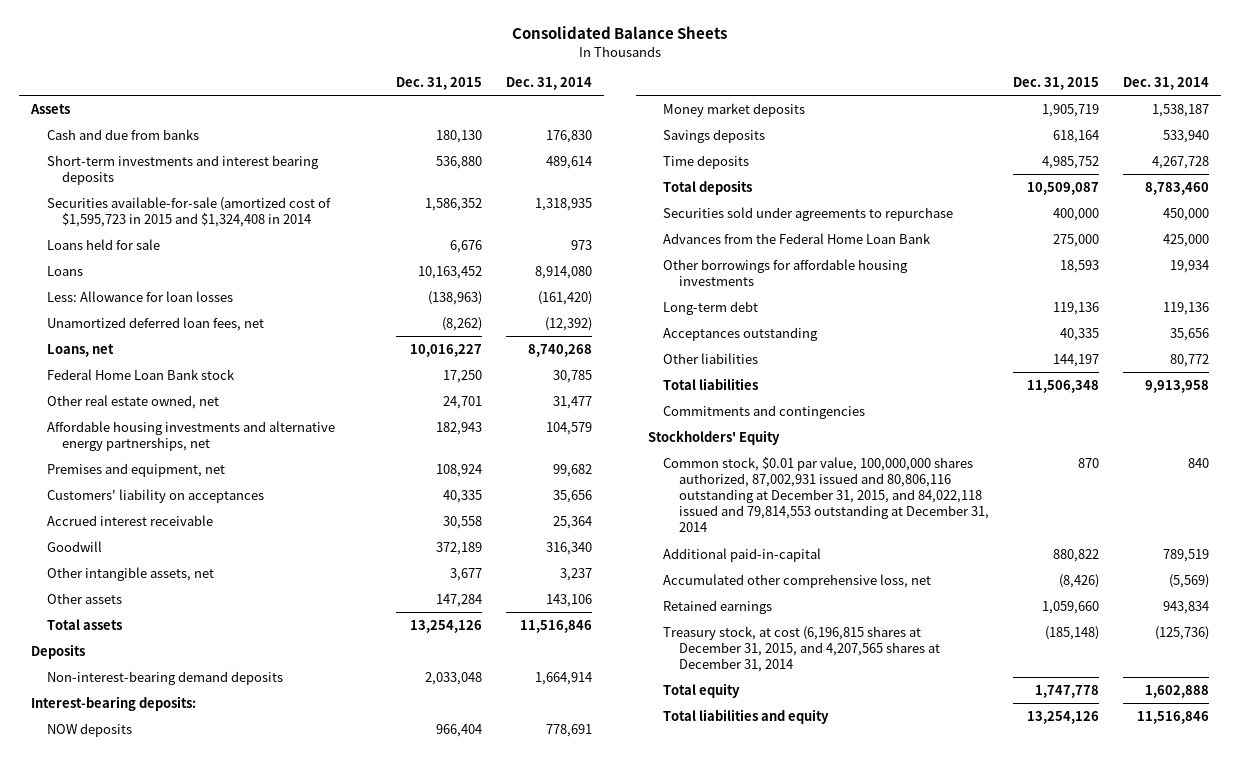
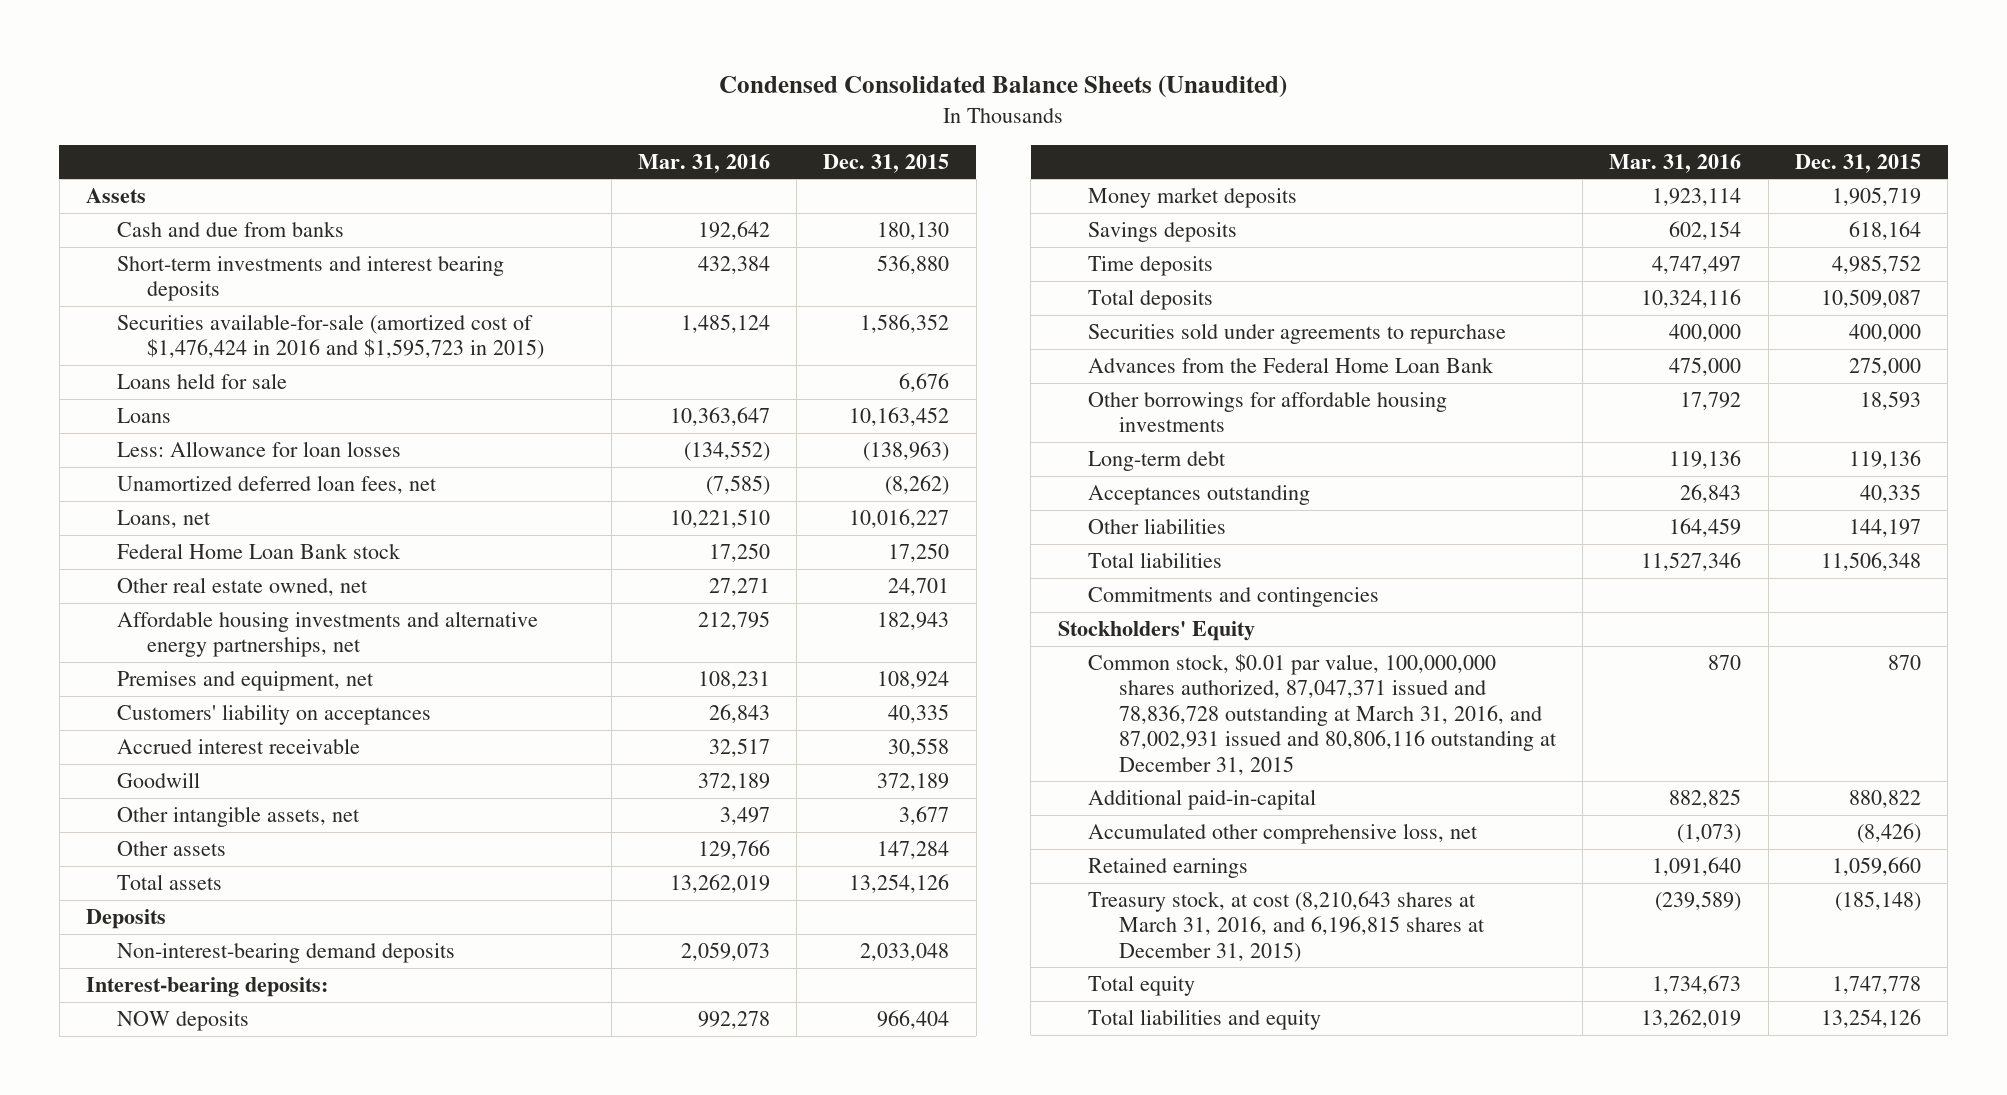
[511,26,727,40] Consolidated Balance Sheets -> [719,75,1288,99] Condensed Consolidated Balance Sheets (Unaudited)
[505,76,592,90] Dec. 31, 2014 -> none
none -> [637,153,770,173] Mar. 31, 2016
[46,196,331,227] Securities available-for-sale (amortized cost of $1,595,723 in 2015 and $1,324,408 in 2014 -> [116,313,545,360] Securities available-for-sale (amortized cost of $1,476,424 in 2016 and $1,595,723 in 2015)
[663,456,989,533] Common stock, $0.01 par value, 100,000,000 shares authorized, 87,002,931 issued and 80,806,116 outstanding at December 31, 2015, and 84,022,118 issued and 79,814,553 outstanding at December 31, 2014 -> [1088,653,1557,775] Common stock, $0.01 par value, 100,000,000 shares authorized, 87,047,371 issued and 78,836,728 outstanding at March 31, 2016, and 87,002,931 issued and 80,806,116 outstanding at December 31, 2015
[663,625,940,672] Treasury stock, at cost (6,196,815 shares at December 31, 2015, and 4,207,565 shares at December 31, 2014 -> [1088,890,1485,962] Treasury stock, at cost (8,210,643 shares at March 31, 2016, and 6,196,815 shares at December 31, 2015)

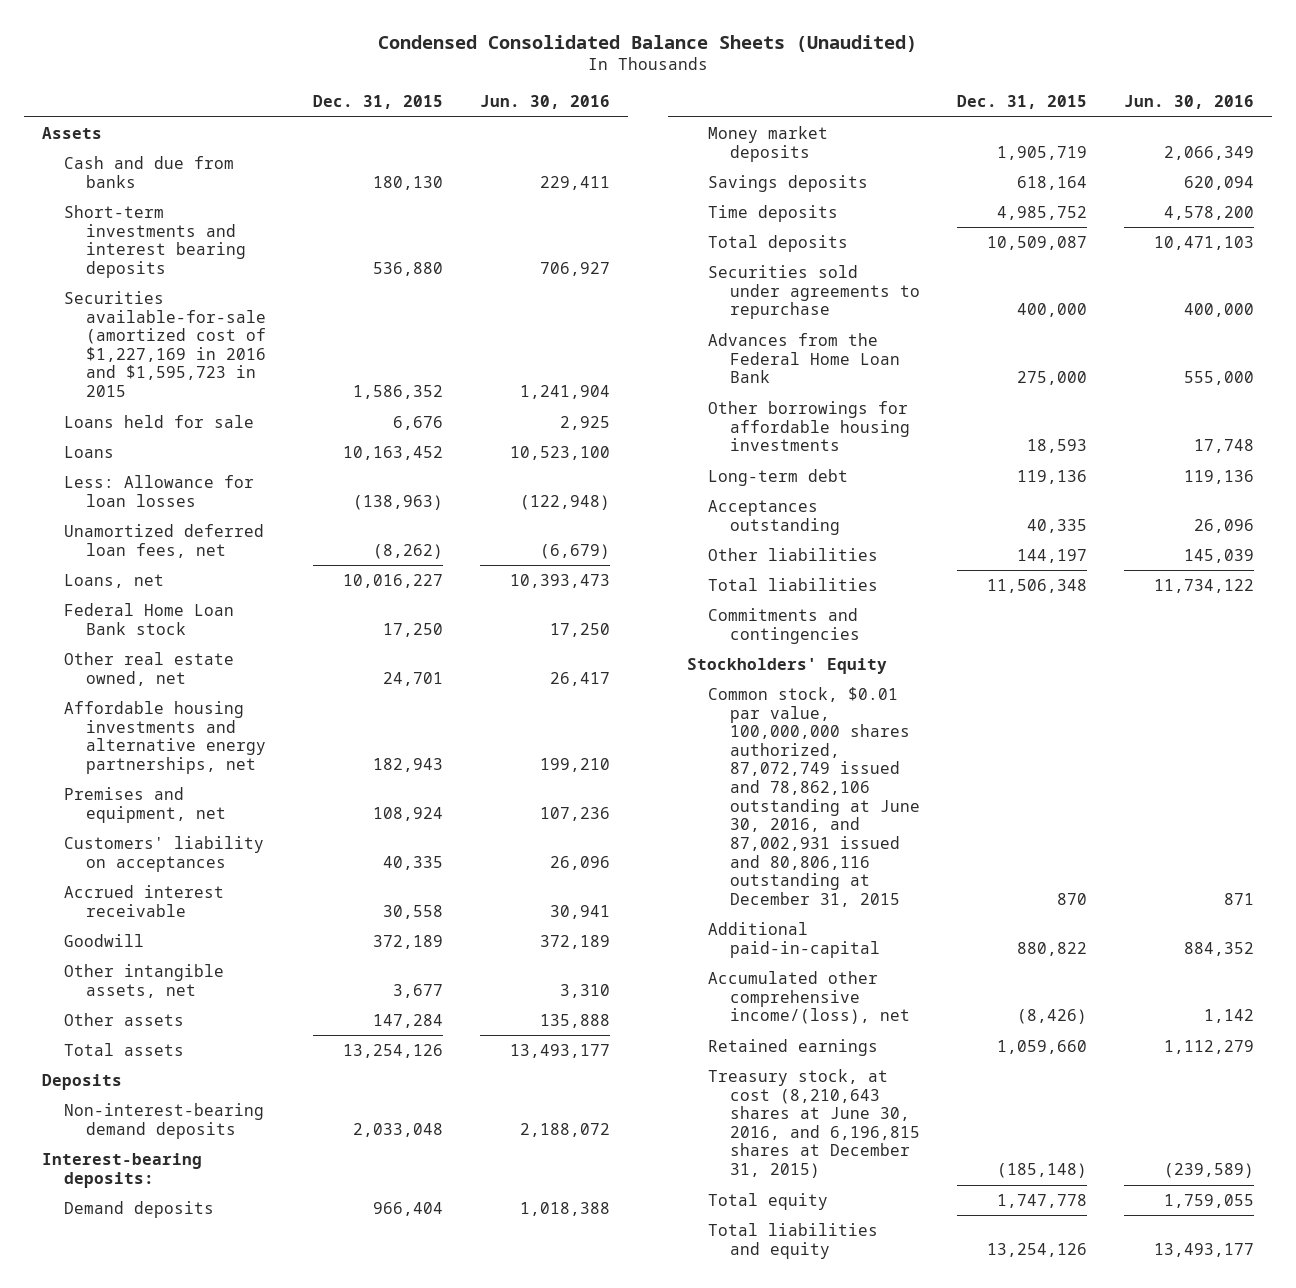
[637,153,770,173] Mar. 31, 2016 -> none
none -> [479,95,610,110] Jun. 30, 2016
[116,313,545,360] Securities available-for-sale (amortized cost of $1,476,424 in 2016 and $1,595,723 in 2015) -> [64,290,266,398] Securities available-for-sale (amortized cost of $1,227,169 in 2016 and $1,595,723 in 2015
[116,1010,249,1031] NOW deposits -> [64,1200,215,1218] Demand deposits
[1088,653,1557,775] Common stock, $0.01 par value, 100,000,000 shares authorized, 87,047,371 issued and 78,836,728 outstanding at March 31, 2016, and 87,002,931 issued and 80,806,116 outstanding at December 31, 2015 -> [708,686,921,907] Common stock, $0.01 par value, 100,000,000 shares authorized, 87,072,749 issued and 78,862,106 outstanding at June 30, 2016, and 87,002,931 issued and 80,806,116 outstanding at December 31, 2015
[1088,822,1479,844] Accumulated other comprehensive loss, net -> [708,970,911,1025] Accumulated other comprehensive income/(loss), net
[1088,890,1485,962] Treasury stock, at cost (8,210,643 shares at March 31, 2016, and 6,196,815 shares at December 31, 2015) -> [708,1068,921,1179] Treasury stock, at cost (8,210,643 shares at June 30, 2016, and 6,196,815 shares at December 31, 2015)

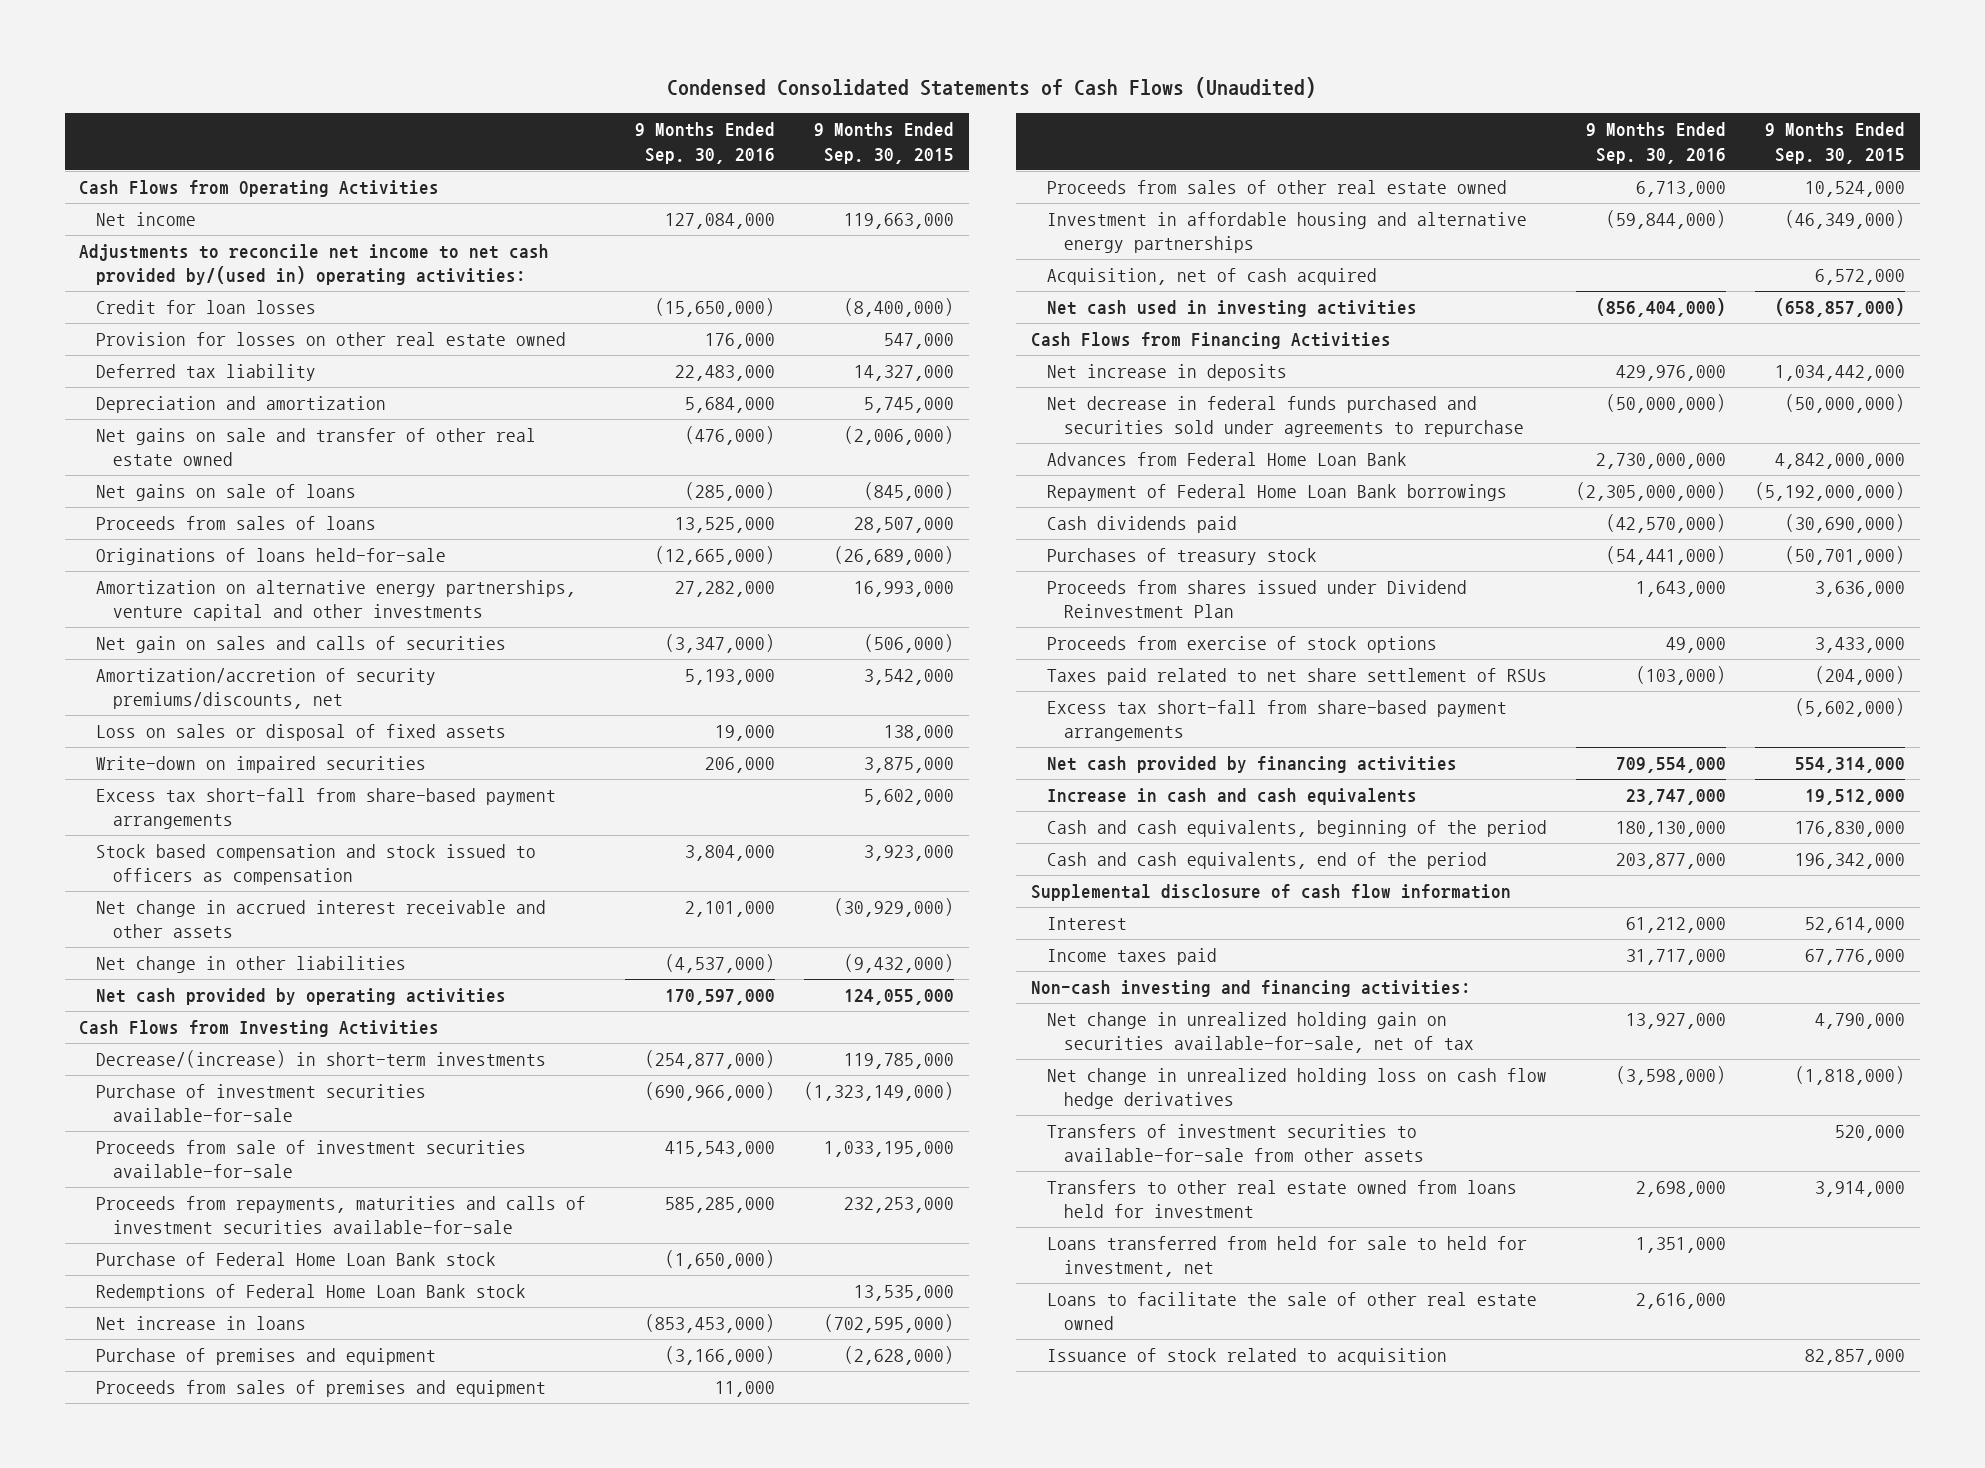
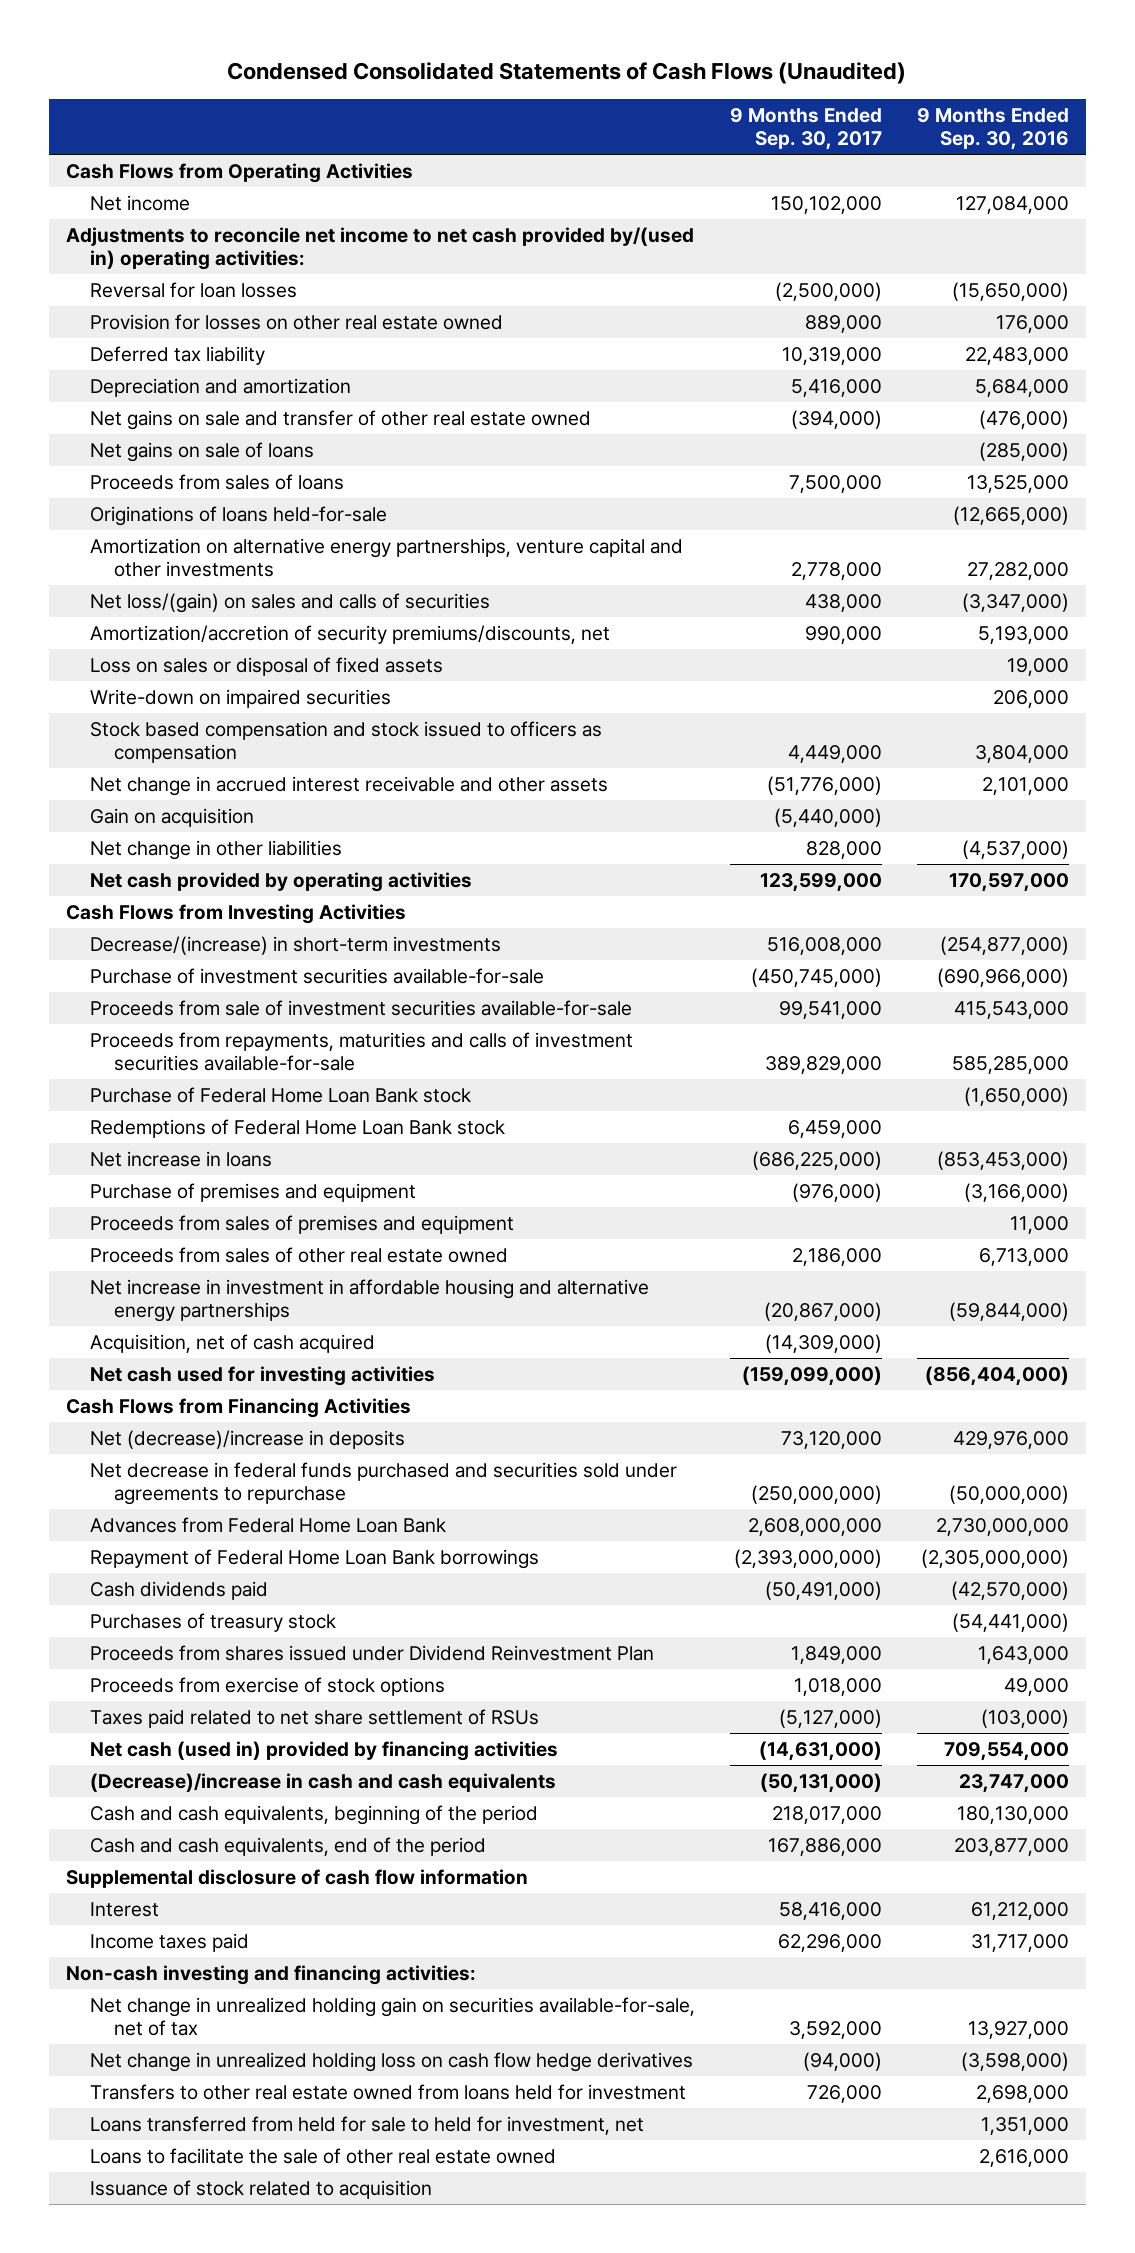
[814,122,955,164] 9 Months Ended Sep. 30, 2015 -> none
none -> [729,107,882,151] 9 Months Ended Sep. 30, 2017
[96,300,317,315] Credit for loan losses -> [89,281,297,298] Reversal for loan losses
[96,636,507,654] Net gain on sales and calls of securities -> [89,592,490,613] Net loss/(gain) on sales and calls of securities
[96,788,557,830] Excess tax short-fall from share-based payment arrangements -> none
none -> [89,807,254,827] Gain on acquisition
[1047,212,1528,254] Investment in affordable housing and alternative energy partnerships -> [89,1278,649,1323] Net increase in investment in affordable housing and alternative energy partnerships
[1047,300,1418,318] Net cash used in investing activities -> [89,1365,435,1386] Net cash used for investing activities
[1047,364,1288,382] Net increase in deposits -> [89,1429,405,1449] Net (decrease)/increase in deposits
[1047,700,1508,742] Excess tax short-fall from share-based payment arrangements -> none
[1047,756,1458,774] Net cash provided by financing activities -> [89,1740,558,1761] Net cash (used in) provided by financing activities
[1047,788,1418,806] Increase in cash and cash equivalents -> [89,1772,556,1792] (Decrease)/increase in cash and cash equivalents
[1047,1124,1425,1163] Transfers of investment securities to available-for-sale from other assets -> none

